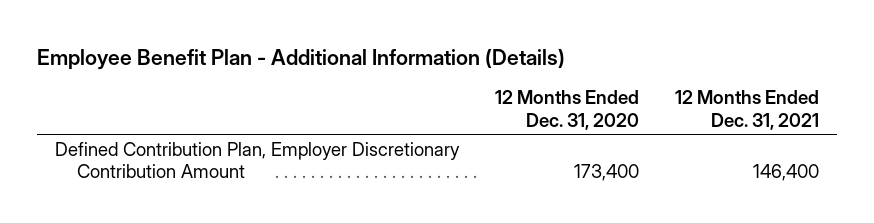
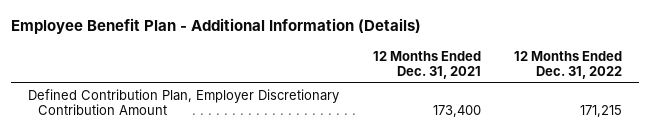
[494,90,639,130] 12 Months Ended Dec. 31, 2020 -> none
none -> [514,50,623,79] 12 Months Ended Dec. 31, 2022
[752,164,819,182] 146,400 -> [432,105,481,118] 173,400

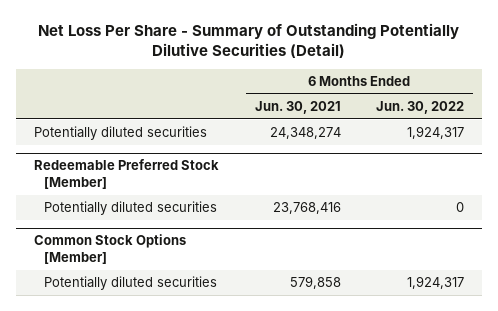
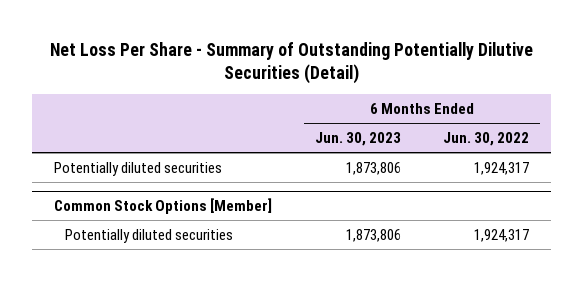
[254,100,341,114] Jun. 30, 2021 -> none
none -> [314,132,401,147] Jun. 30, 2023
[33,159,219,190] Redeemable Preferred Stock [Member] -> none
[44,201,218,216] Potentially diluted securities -> none

